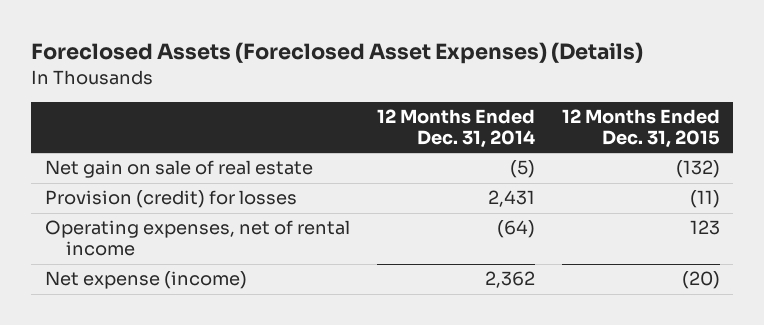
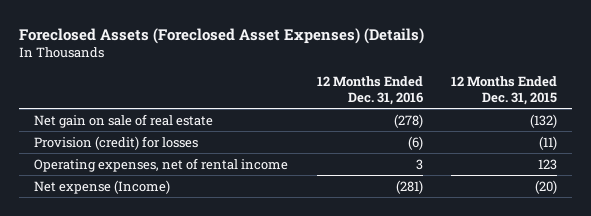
[376,109,535,149] 12 Months Ended Dec. 31, 2014 -> none
none -> [316,76,423,105] 12 Months Ended Dec. 31, 2016
[44,271,247,290] Net expense (income) -> [33,179,170,194] Net expense (Income)

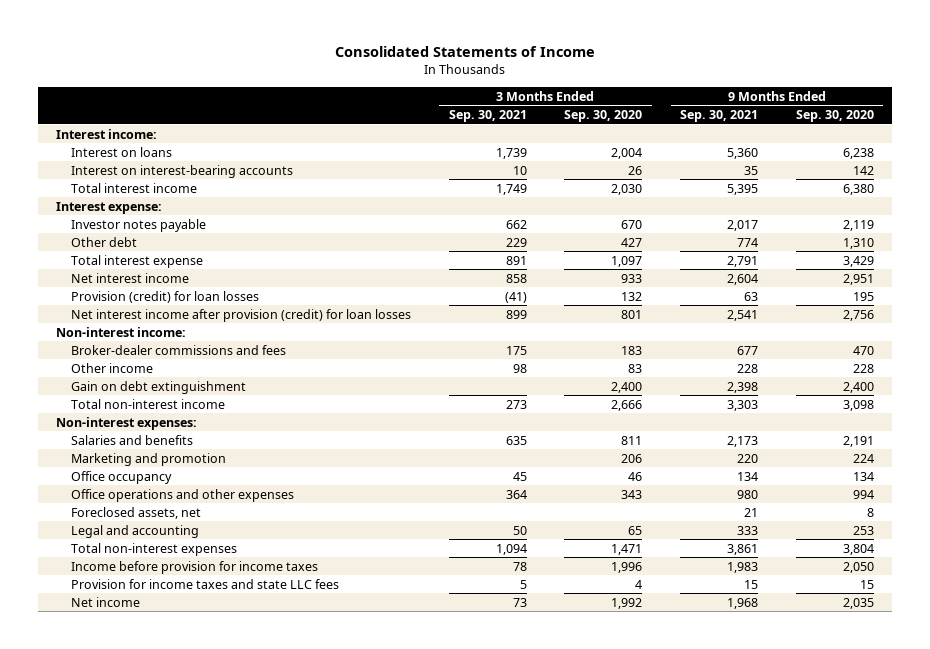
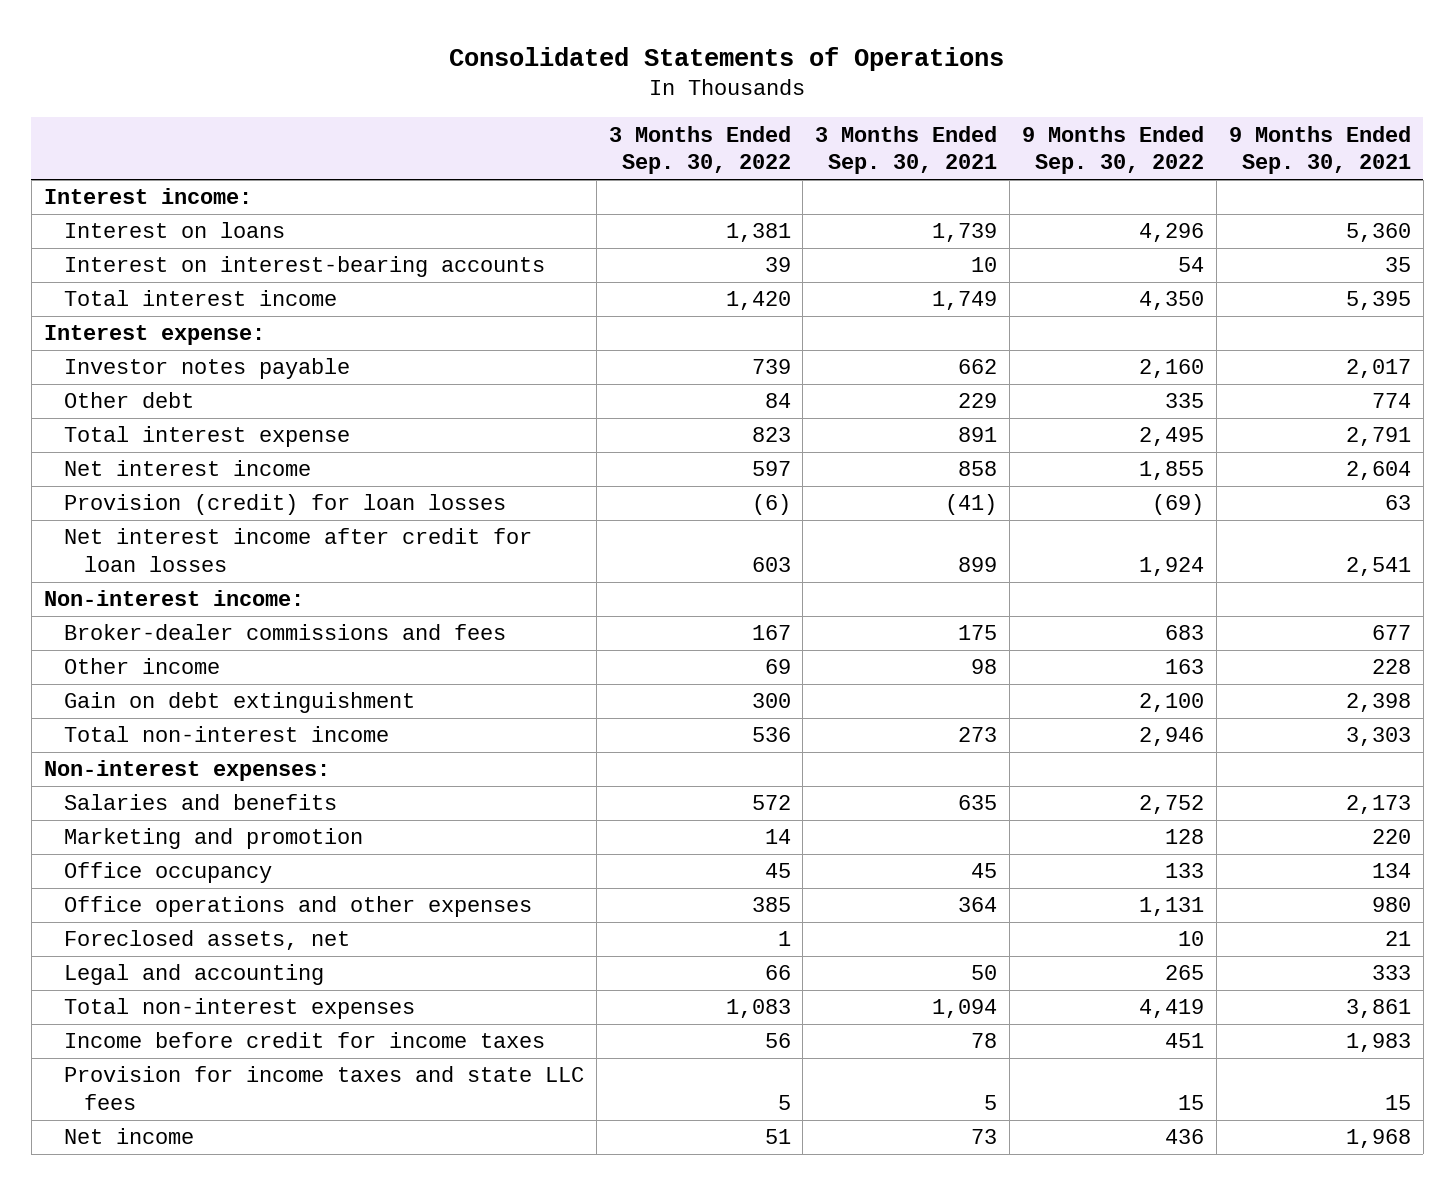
[335,46,596,58] Consolidated Statements of Income -> [449,46,1005,71] Consolidated Statements of Operations
[564,110,643,123] Sep. 30, 2020 -> none
[795,110,874,123] Sep. 30, 2020 -> none
none -> [608,125,791,175] 3 Months Ended Sep. 30, 2022
none -> [1022,125,1205,175] 9 Months Ended Sep. 30, 2022
[70,308,411,322] Net interest income after provision (credit) for loan losses -> [63,528,532,572] Net interest income after credit for loan losses
[70,560,318,574] Income before provision for income taxes -> [63,1032,545,1049] Income before credit for income taxes

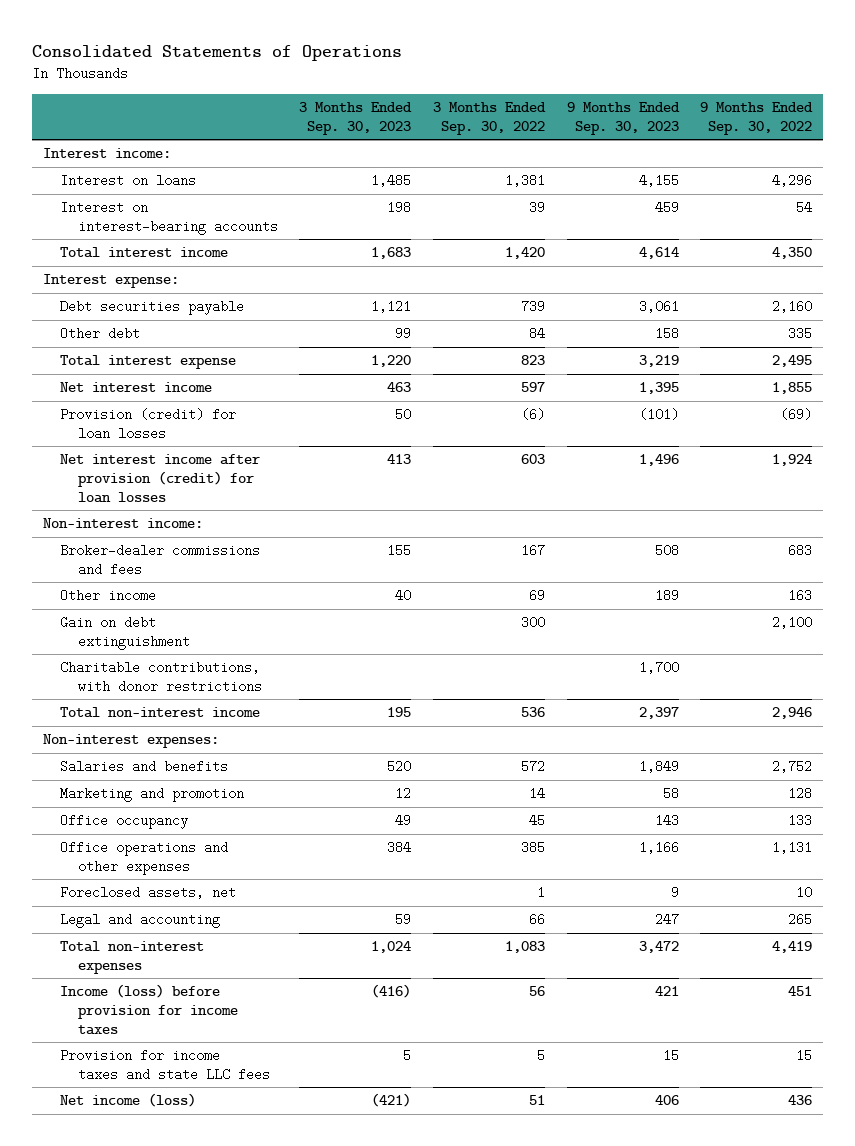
[815,125,998,175] 3 Months Ended Sep. 30, 2021 -> none
[1229,125,1412,175] 9 Months Ended Sep. 30, 2021 -> none
none -> [299,102,413,135] 3 Months Ended Sep. 30, 2023
none -> [566,102,680,135] 9 Months Ended Sep. 30, 2023
[63,358,350,380] Investor notes payable -> [60,300,245,316] Debt securities payable
[63,528,532,572] Net interest income after credit for loan losses -> [60,454,261,503] Net interest income after provision (credit) for loan losses
none -> [60,661,262,693] Charitable contributions, with donor restrictions
[63,1032,545,1049] Income before credit for income taxes -> [60,984,238,1035] Income (loss) before provision for income taxes
[63,1128,194,1145] Net income -> [60,1093,197,1108] Net income (loss)

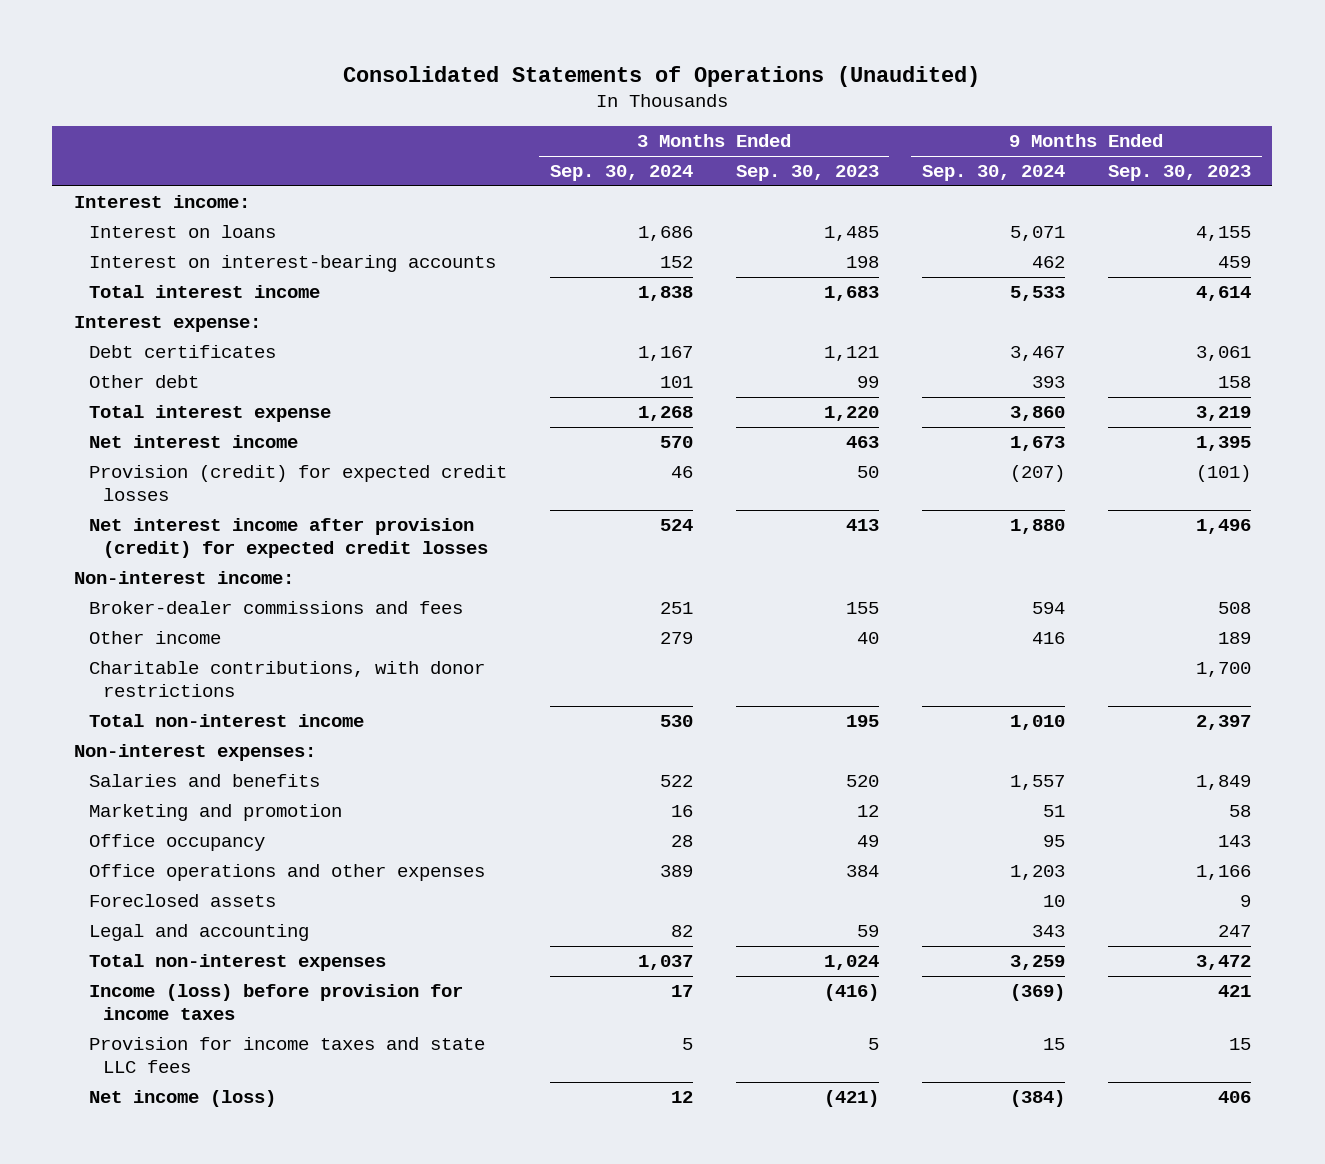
[31,44,402,61] Consolidated Statements of Operations -> [343,65,981,87] Consolidated Statements of Operations (Unaudited)
[433,102,547,135] 3 Months Ended Sep. 30, 2022 -> none
[700,102,814,135] 9 Months Ended Sep. 30, 2022 -> none
none -> [549,165,693,182] Sep. 30, 2024
none -> [921,165,1065,182] Sep. 30, 2024
[60,300,245,316] Debt securities payable -> [88,345,276,359] Debt certificates
[60,408,237,440] Provision (credit) for loan losses -> [88,465,507,501] Provision (credit) for expected credit losses
[60,454,261,503] Net interest income after provision (credit) for loan losses -> [88,518,489,558] Net interest income after provision (credit) for expected credit losses
[60,616,190,650] Gain on debt extinguishment -> none
[60,886,237,900] Foreclosed assets, net -> [88,894,276,908] Foreclosed assets

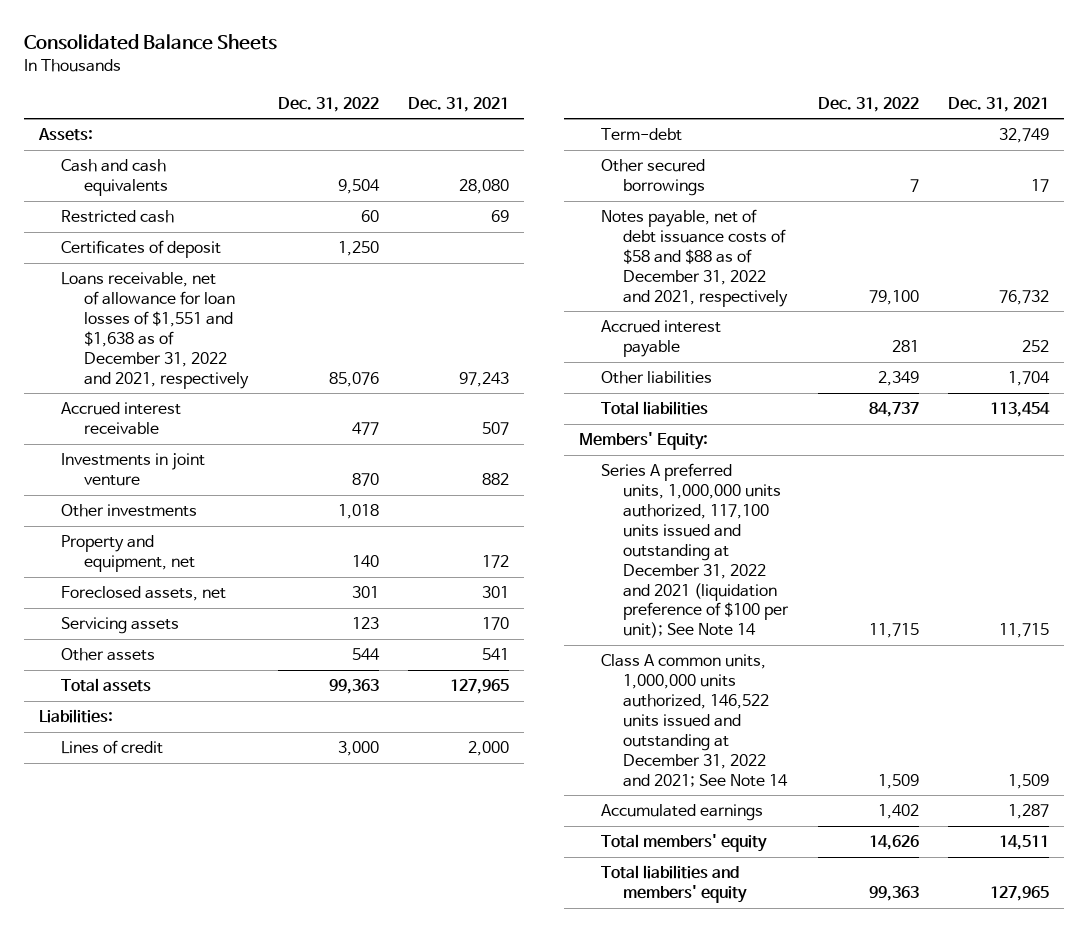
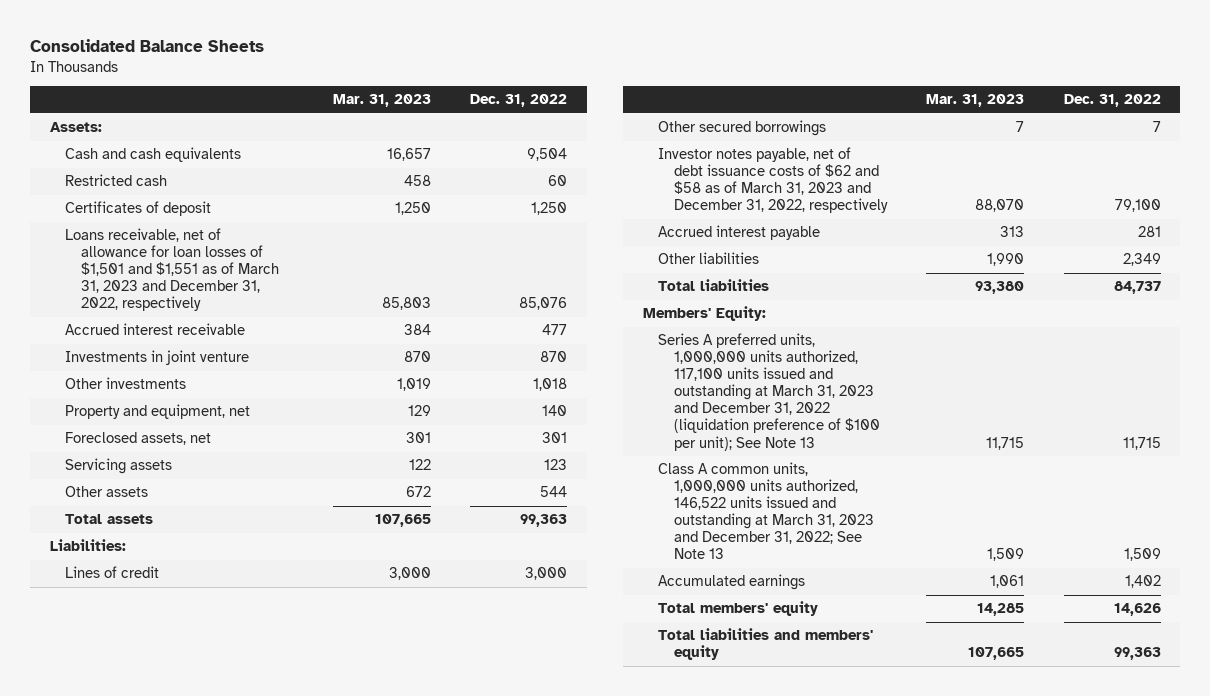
[408,96,510,112] Dec. 31, 2021 -> none
none -> [332,94,431,108] Mar. 31, 2023
[61,272,249,389] Loans receivable, net of allowance for loan losses of $1,551 and $1,638 as of December 31, 2022 and 2021, respectively -> [65,228,279,312] Loans receivable, net of allowance for loan losses of $1,501 and $1,551 as of March 31, 2023 and December 31, 2022, respectively
[601,128,683,142] Term-debt -> none
[601,209,789,307] Notes payable, net of debt issuance costs of $58 and $88 as of December 31, 2022 and 2021, respectively -> [658,147,888,214] Investor notes payable, net of debt issuance costs of $62 and $58 as of March 31, 2023 and December 31, 2022, respectively
[601,463,790,639] Series A preferred units, 1,000,000 units authorized, 117,100 units issued and outstanding at December 31, 2022 and 2021 (liquidation preference of $100 per unit); See Note 14 -> [658,333,880,451] Series A preferred units, 1,000,000 units authorized, 117,100 units issued and outstanding at March 31, 2023 and December 31, 2022 (liquidation preference of $100 per unit); See Note 13
[601,654,789,787] Class A common units, 1,000,000 units authorized, 146,522 units issued and outstanding at December 31, 2022 and 2021; See Note 14 -> [658,462,874,560] Class A common units, 1,000,000 units authorized, 146,522 units issued and outstanding at March 31, 2023 and December 31, 2022; See Note 13

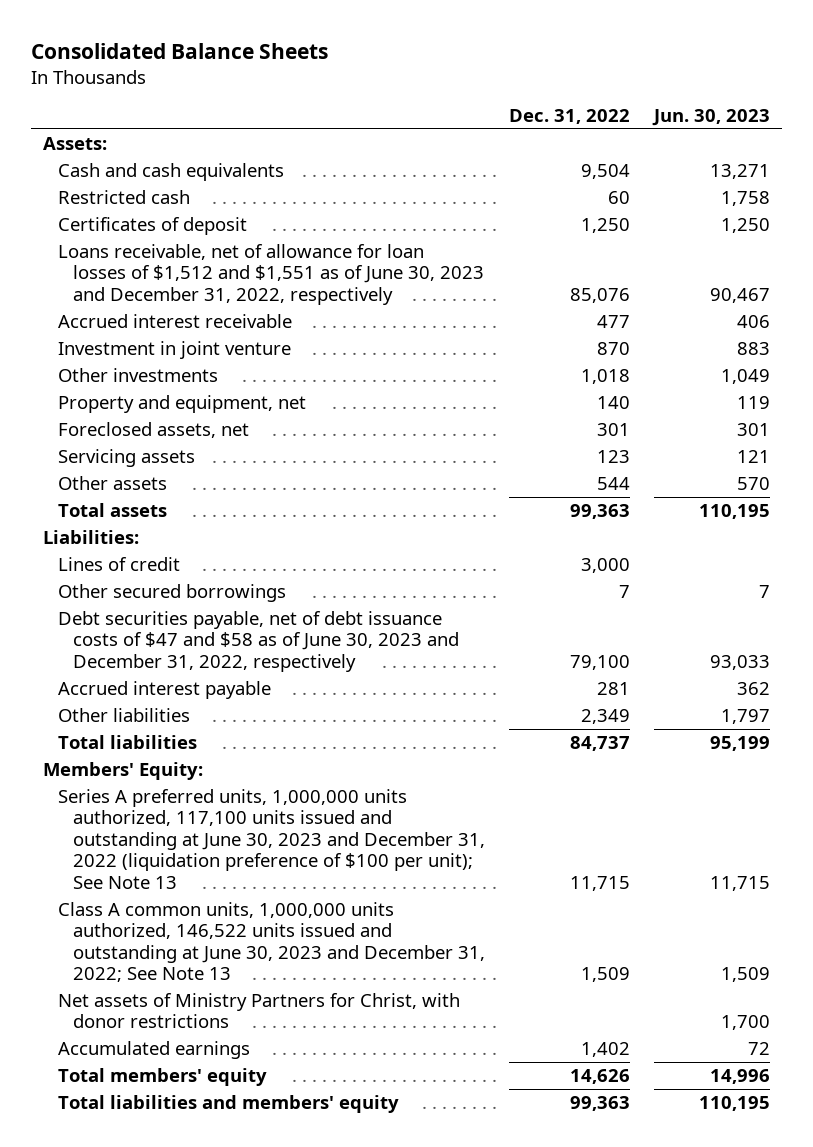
[332,94,431,108] Mar. 31, 2023 -> none
none -> [652,109,771,127] Jun. 30, 2023
[65,228,279,312] Loans receivable, net of allowance for loan losses of $1,501 and $1,551 as of March 31, 2023 and December 31, 2022, respectively -> [58,243,485,305] Loans receivable, net of allowance for loan losses of $1,512 and $1,551 as of June 30, 2023 and December 31, 2022, respectively
[65,350,250,366] Investments in joint venture -> [58,340,292,359] Investment in joint venture
[658,147,888,214] Investor notes payable, net of debt issuance costs of $62 and $58 as of March 31, 2023 and December 31, 2022, respectively -> [58,610,460,672] Debt securities payable, net of debt issuance costs of $47 and $58 as of June 30, 2023 and December 31, 2022, respectively
[658,333,880,451] Series A preferred units, 1,000,000 units authorized, 117,100 units issued and outstanding at March 31, 2023 and December 31, 2022 (liquidation preference of $100 per unit); See Note 13 -> [58,788,486,889] Series A preferred units, 1,000,000 units authorized, 117,100 units issued and outstanding at June 30, 2023 and December 31, 2022 (liquidation preference of $100 per unit); See Note 13
[658,462,874,560] Class A common units, 1,000,000 units authorized, 146,522 units issued and outstanding at March 31, 2023 and December 31, 2022; See Note 13 -> [58,901,486,983] Class A common units, 1,000,000 units authorized, 146,522 units issued and outstanding at June 30, 2023 and December 31, 2022; See Note 13
none -> [58,992,461,1029] Net assets of Ministry Partners for Christ, with donor restrictions

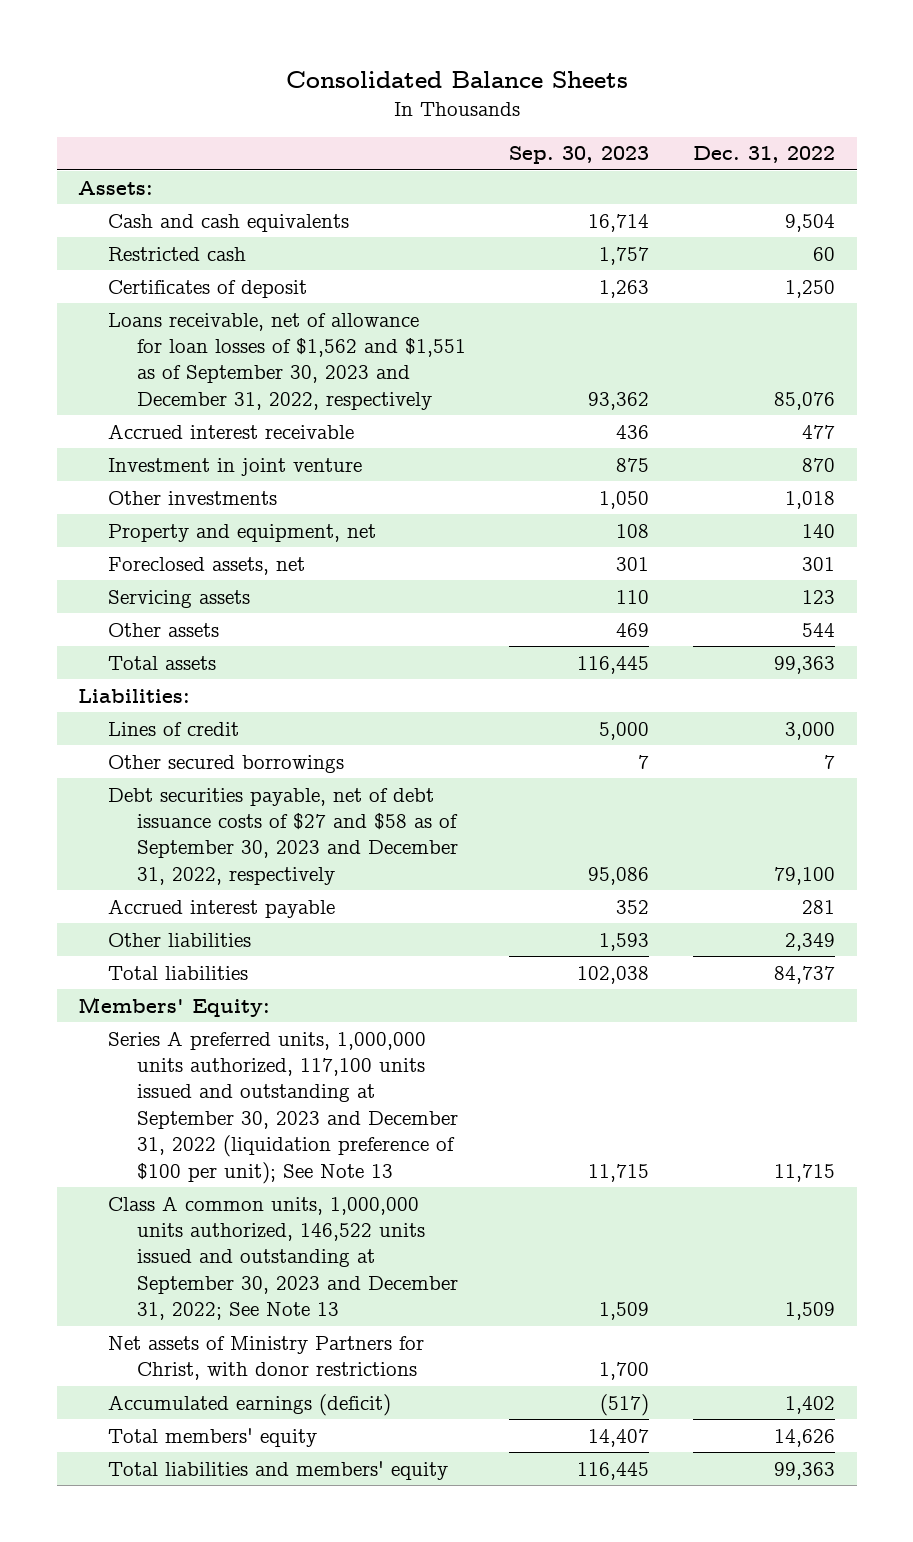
[652,109,771,127] Jun. 30, 2023 -> none
none -> [509,146,650,165] Sep. 30, 2023
[58,243,485,305] Loans receivable, net of allowance for loan losses of $1,512 and $1,551 as of June 30, 2023 and December 31, 2022, respectively -> [107,312,466,410] Loans receivable, net of allowance for loan losses of $1,562 and $1,551 as of September 30, 2023 and December 31, 2022, respectively
[58,610,460,672] Debt securities payable, net of debt issuance costs of $47 and $58 as of June 30, 2023 and December 31, 2022, respectively -> [107,787,458,885] Debt securities payable, net of debt issuance costs of $27 and $58 as of September 30, 2023 and December 31, 2022, respectively
[58,788,486,889] Series A preferred units, 1,000,000 units authorized, 117,100 units issued and outstanding at June 30, 2023 and December 31, 2022 (liquidation preference of $100 per unit); See Note 13 -> [107,1030,458,1184] Series A preferred units, 1,000,000 units authorized, 117,100 units issued and outstanding at September 30, 2023 and December 31, 2022 (liquidation preference of $100 per unit); See Note 13
[58,901,486,983] Class A common units, 1,000,000 units authorized, 146,522 units issued and outstanding at June 30, 2023 and December 31, 2022; See Note 13 -> [107,1195,458,1321] Class A common units, 1,000,000 units authorized, 146,522 units issued and outstanding at September 30, 2023 and December 31, 2022; See Note 13
[58,1040,251,1059] Accumulated earnings -> [107,1393,391,1416] Accumulated earnings (deficit)

